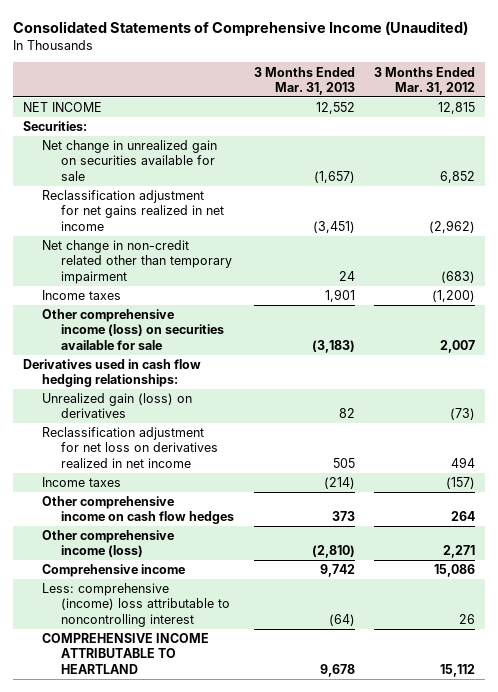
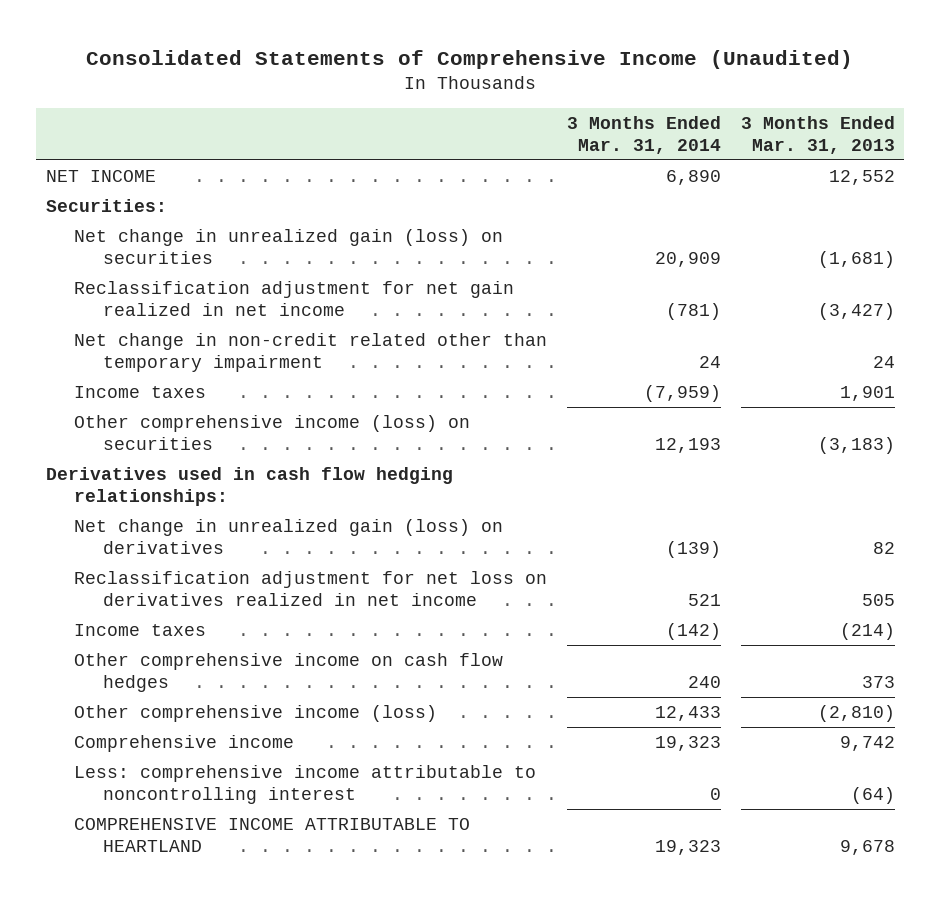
[374,66,476,95] 3 Months Ended Mar. 31, 2012 -> none
none -> [567,115,722,154] 3 Months Ended Mar. 31, 2014
[41,140,217,181] Net change in unrealized gain on securities available for sale -> [74,229,504,265] Net change in unrealized gain (loss) on securities
[313,170,355,183] (1,657) -> [817,251,895,269] (1,681)
[41,190,225,231] Reclassification adjustment for net gains realized in net income -> [74,281,515,317] Reclassification adjustment for net gain realized in net income
[312,220,355,233] (3,451) -> [817,303,895,321] (3,427)
[41,309,225,350] Other comprehensive income (loss) on securities available for sale -> [74,415,471,451] Other comprehensive income (loss) on securities
[41,393,192,419] Unrealized gain (loss) on derivatives -> [74,519,504,555] Net change in unrealized gain (loss) on derivatives
[41,583,231,627] Less: comprehensive (income) loss attributable to noncontrolling interest -> [74,765,537,805] Less: comprehensive income attributable to noncontrolling interest

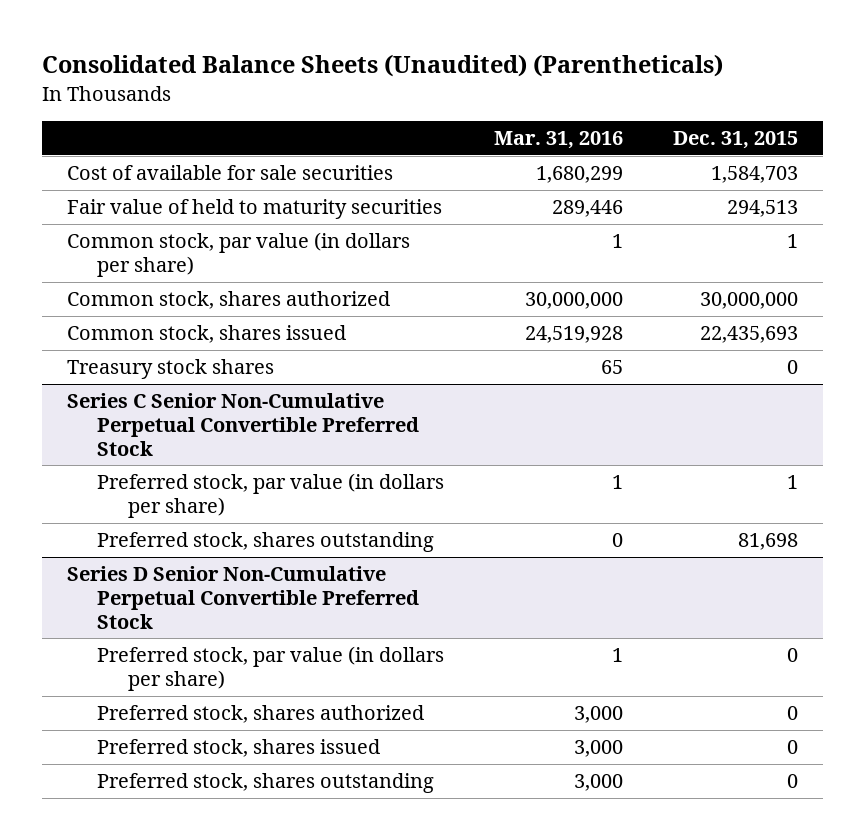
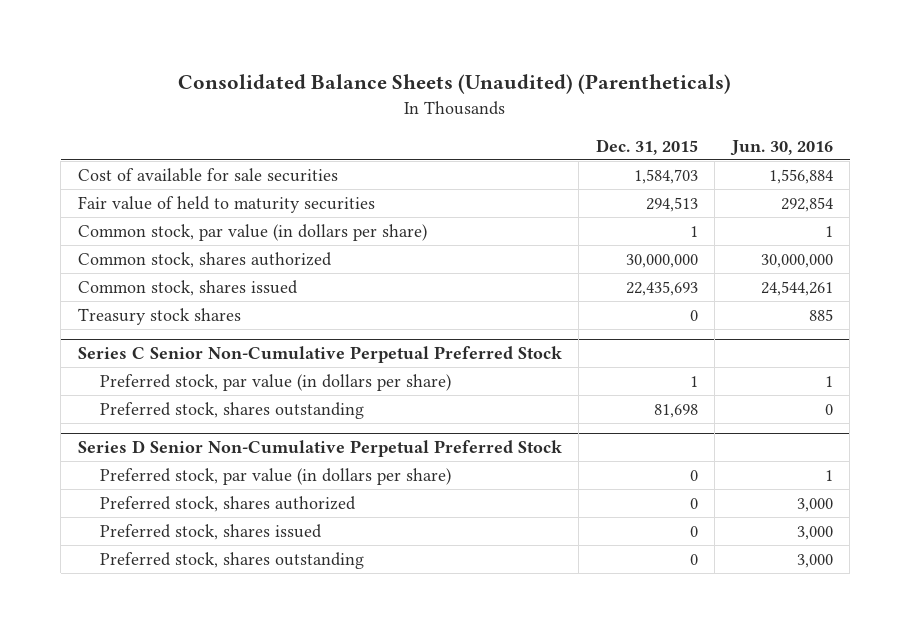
[494,131,624,150] Mar. 31, 2016 -> none
none -> [729,139,833,156] Jun. 30, 2016
[66,393,420,456] Series C Senior Non-Cumulative Perpetual Convertible Preferred Stock -> [77,346,562,364] Series C Senior Non-Cumulative Perpetual Preferred Stock
[66,566,420,629] Series D Senior Non-Cumulative Perpetual Convertible Preferred Stock -> [77,440,562,458] Series D Senior Non-Cumulative Perpetual Preferred Stock

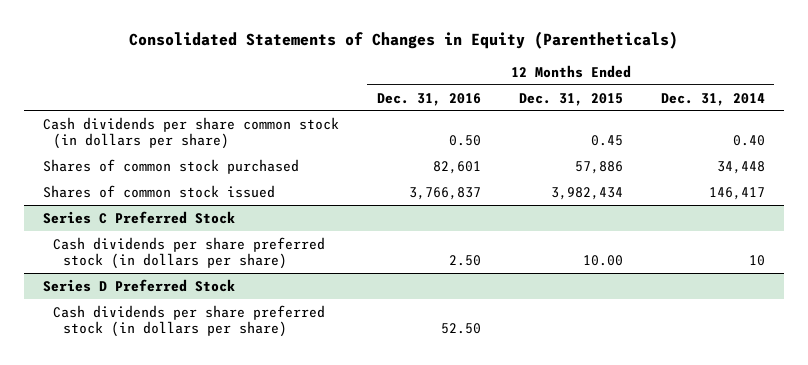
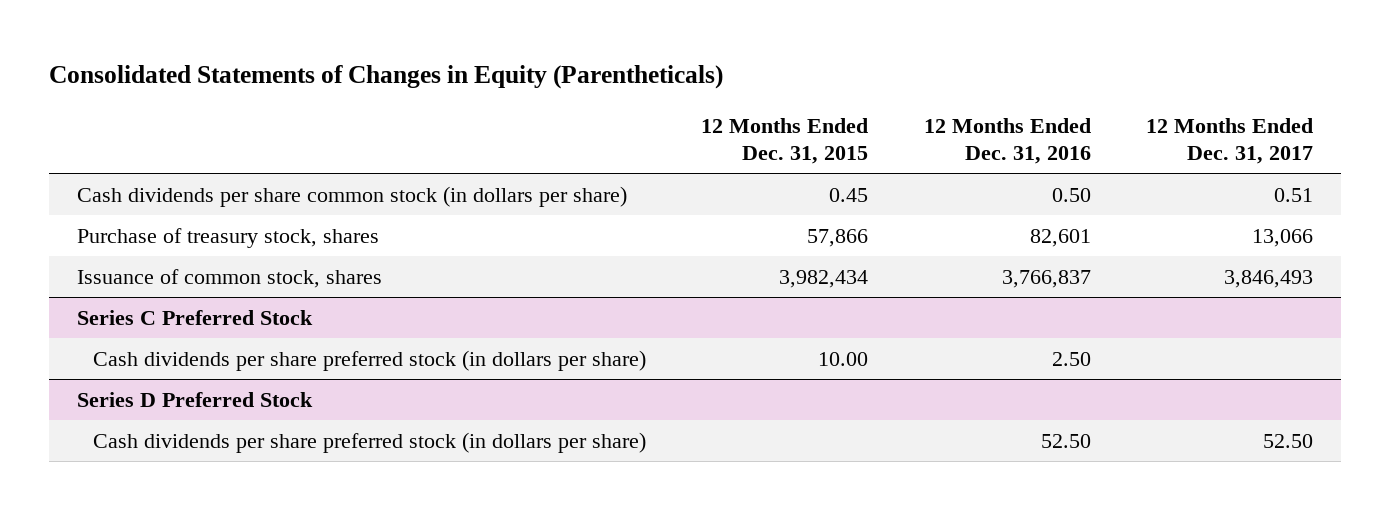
[660,92,765,106] Dec. 31, 2014 -> none
none -> [1146,117,1314,164] 12 Months Ended Dec. 31, 2017
[42,158,299,174] Shares of common stock purchased -> [76,227,379,248] Purchase of treasury stock, shares
[574,160,623,174] 57,886 -> [807,228,869,247] 57,866
[42,184,275,198] Shares of common stock issued -> [76,268,382,288] Issuance of common stock, shares

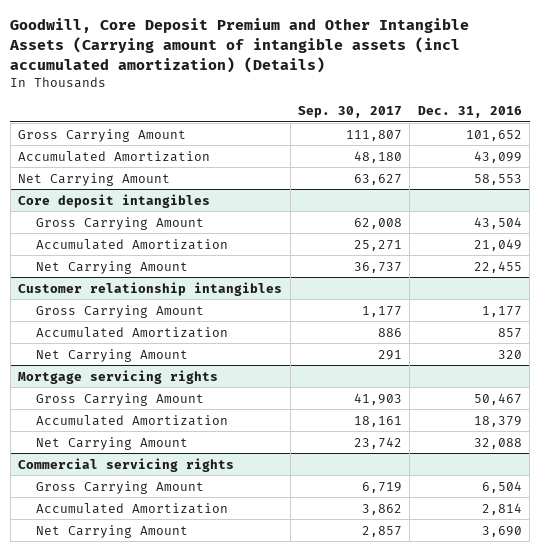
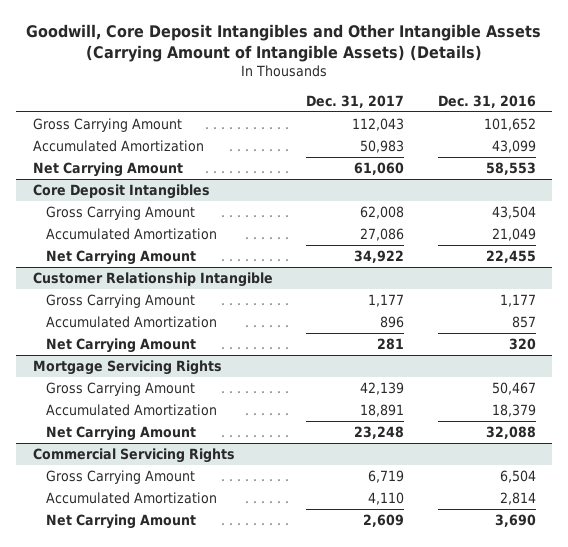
[9,18,470,73] Goodwill, Core Deposit Premium and Other Intangible Assets (Carrying amount of intangible assets (incl accumulated amortization) (Details) -> [26,23,542,62] Goodwill, Core Deposit Intangibles and Other Intangible Assets (Carrying Amount of Intangible Assets) (Details)
[297,106,402,119] Sep. 30, 2017 -> none
none -> [306,94,405,108] Dec. 31, 2017
[18,193,211,208] Core deposit intangibles -> [32,183,210,199] Core Deposit Intangibles
[18,281,283,296] Customer relationship intangibles -> [32,271,273,287] Customer Relationship Intangible
[18,369,219,384] Mortgage servicing rights -> [32,359,222,375] Mortgage Servicing Rights
[18,457,235,472] Commercial servicing rights -> [32,447,235,463] Commercial Servicing Rights

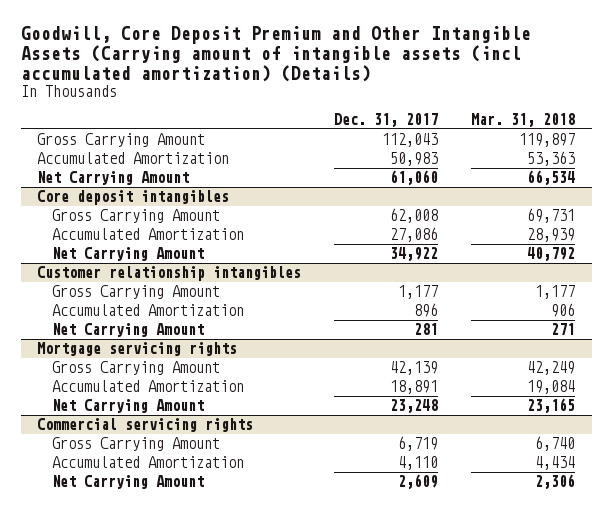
[26,23,542,62] Goodwill, Core Deposit Intangibles and Other Intangible Assets (Carrying Amount of Intangible Assets) (Details) -> [20,26,531,82] Goodwill, Core Deposit Premium and Other Intangible Assets (Carrying amount of intangible assets (incl accumulated amortization) (Details)
[437,94,536,108] Dec. 31, 2016 -> none
none -> [471,112,576,127] Mar. 31, 2018
[32,183,210,199] Core Deposit Intangibles -> [37,190,230,206] Core deposit intangibles
[32,271,273,287] Customer Relationship Intangible -> [37,266,302,282] Customer relationship intangibles
[32,359,222,375] Mortgage Servicing Rights -> [37,342,238,357] Mortgage servicing rights
[32,447,235,463] Commercial Servicing Rights -> [37,418,254,433] Commercial servicing rights

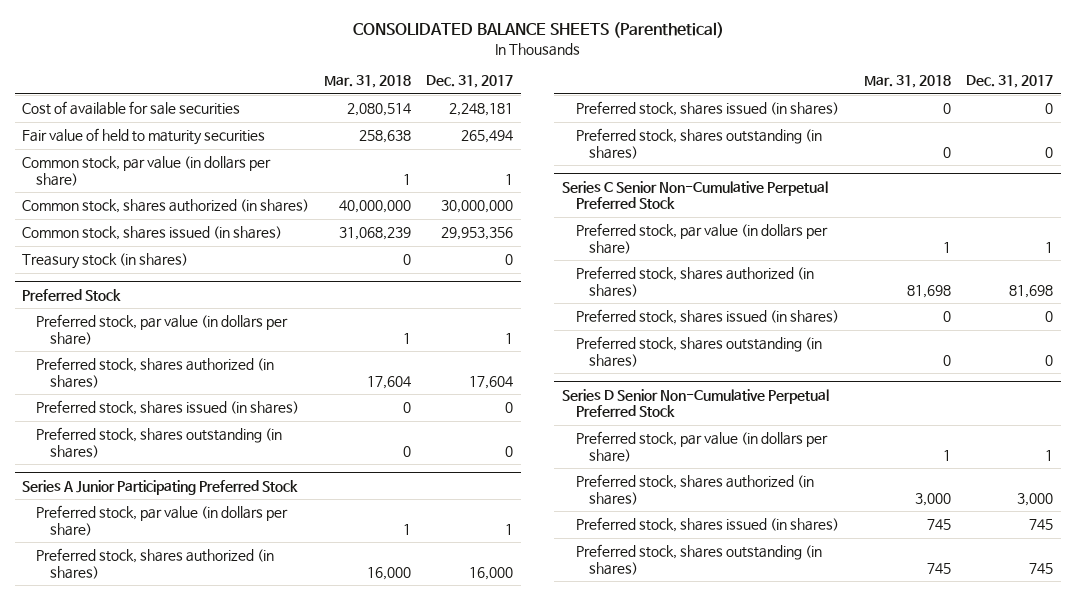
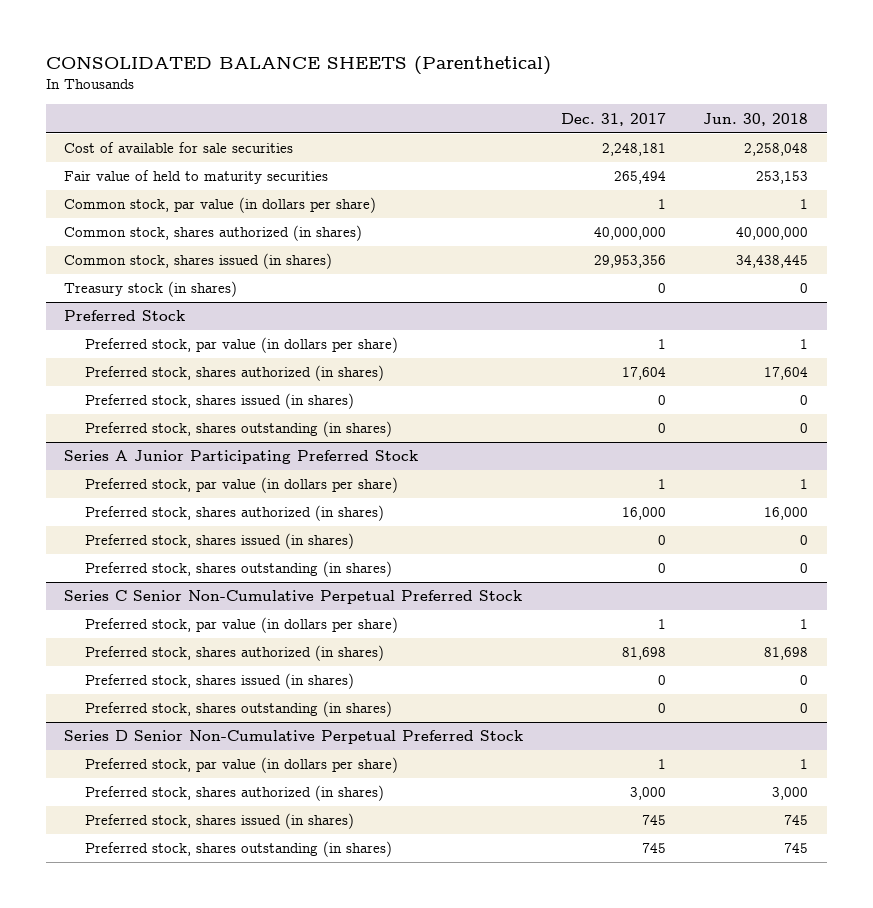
[324,75,412,89] Mar. 31, 2018 -> none
none -> [703,112,809,126] Jun. 30, 2018
[441,200,514,214] 30,000,000 -> [593,227,666,241] 40,000,000

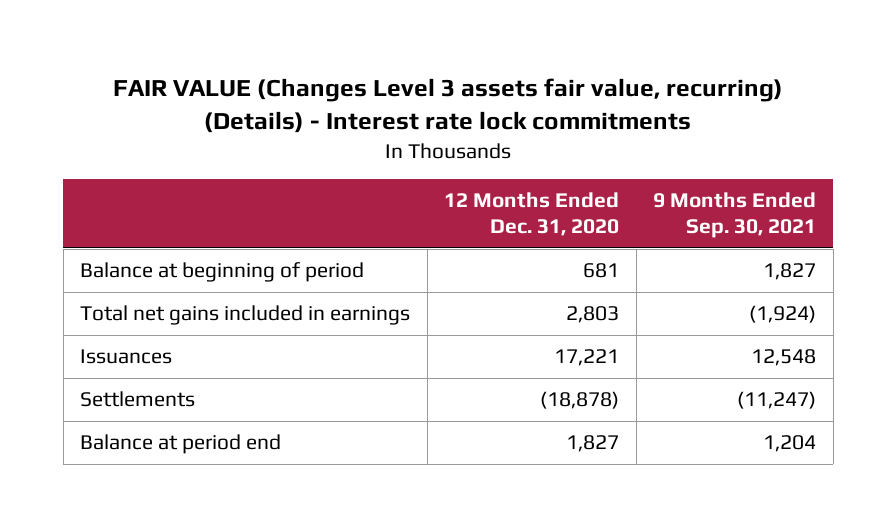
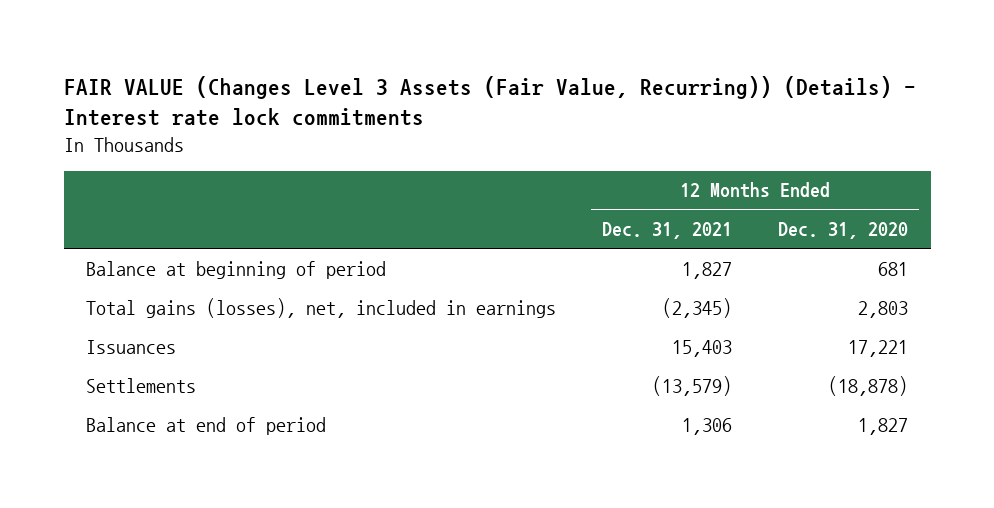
[113,78,784,134] FAIR VALUE (Changes Level 3 assets fair value, recurring) (Details) - Interest rate lock commitments -> [63,76,916,127] FAIR VALUE (Changes Level 3 Assets (Fair Value, Recurring)) (Details) - Interest rate lock commitments
[653,192,817,239] 9 Months Ended Sep. 30, 2021 -> none
none -> [602,221,733,239] Dec. 31, 2021
[80,305,411,326] Total net gains included in earnings -> [86,297,557,318] Total gains (losses), net, included in earnings
[80,434,282,455] Balance at period end -> [86,416,327,435] Balance at end of period

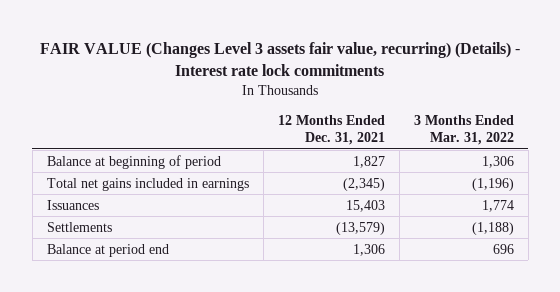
[63,76,916,127] FAIR VALUE (Changes Level 3 Assets (Fair Value, Recurring)) (Details) - Interest rate lock commitments -> [40,42,521,77] FAIR VALUE (Changes Level 3 assets fair value, recurring) (Details) - Interest rate lock commitments
[777,221,908,239] Dec. 31, 2020 -> none
none -> [413,114,514,146] 3 Months Ended Mar. 31, 2022
[86,297,557,318] Total gains (losses), net, included in earnings -> [46,177,249,191] Total net gains included in earnings
[86,416,327,435] Balance at end of period -> [46,243,169,257] Balance at period end

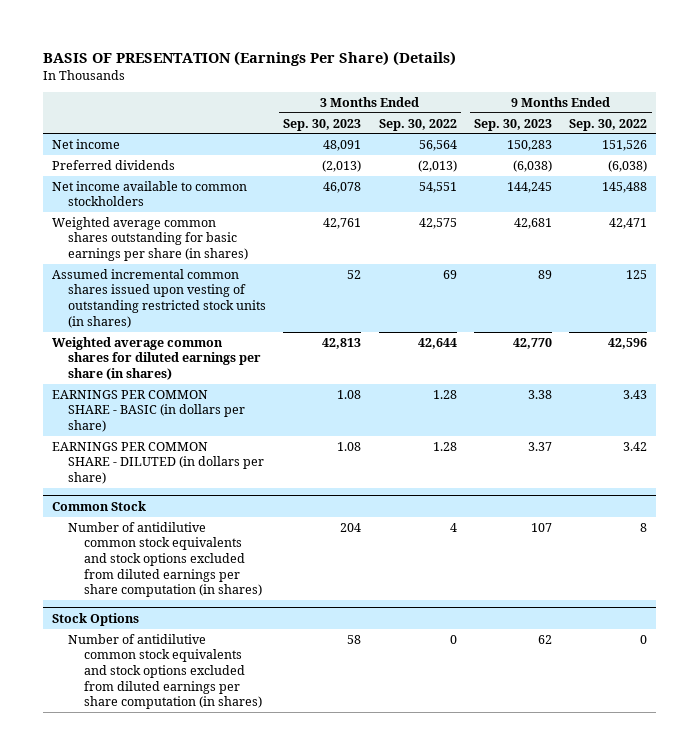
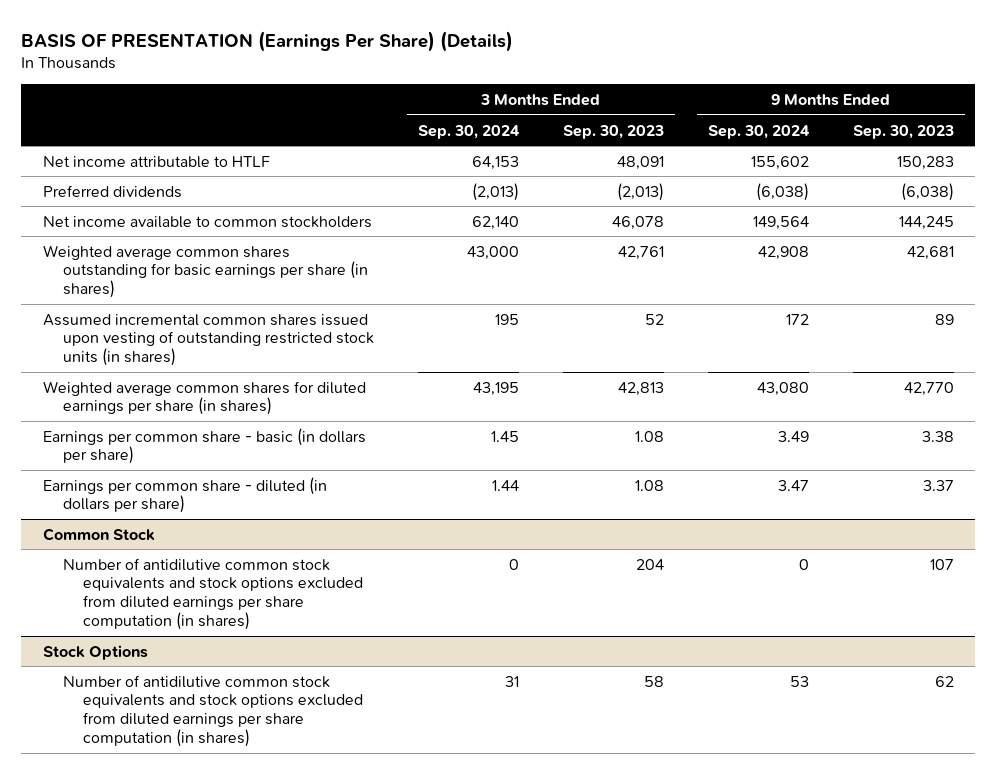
[378,118,457,131] Sep. 30, 2022 -> none
[569,118,648,131] Sep. 30, 2022 -> none
none -> [418,124,521,139] Sep. 30, 2024
none -> [707,124,810,139] Sep. 30, 2024
[52,138,121,149] Net income -> [43,155,271,168] Net income attributable to HTLF
[52,389,245,433] EARNINGS PER COMMON SHARE - BASIC (in dollars per share) -> [43,427,367,465] Earnings per common share - basic (in dollars per share)
[52,441,264,485] EARNINGS PER COMMON SHARE - DILUTED (in dollars per share) -> [43,476,328,514] Earnings per common share - diluted (in dollars per share)

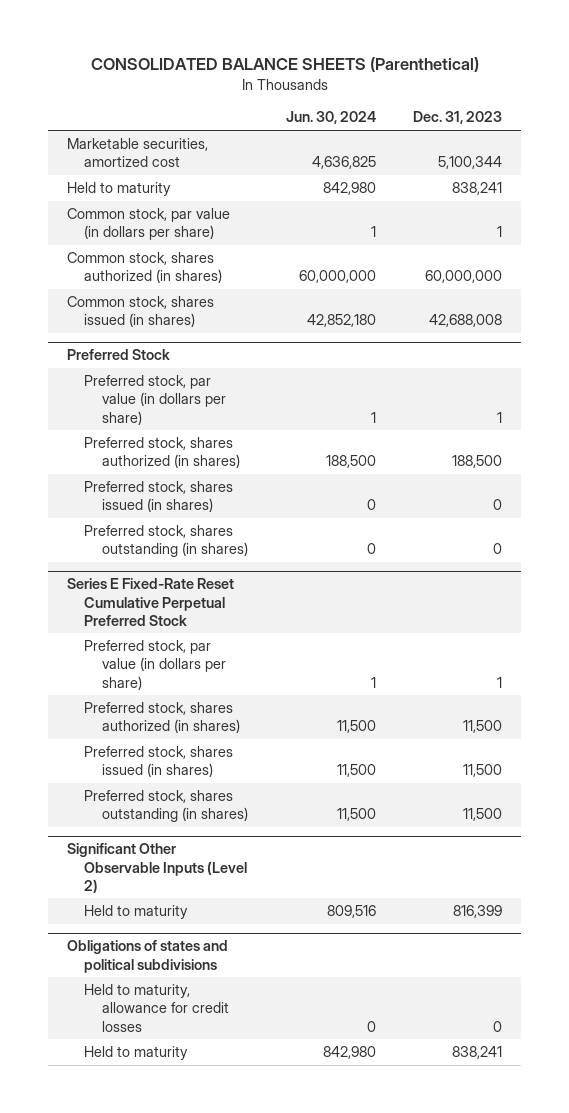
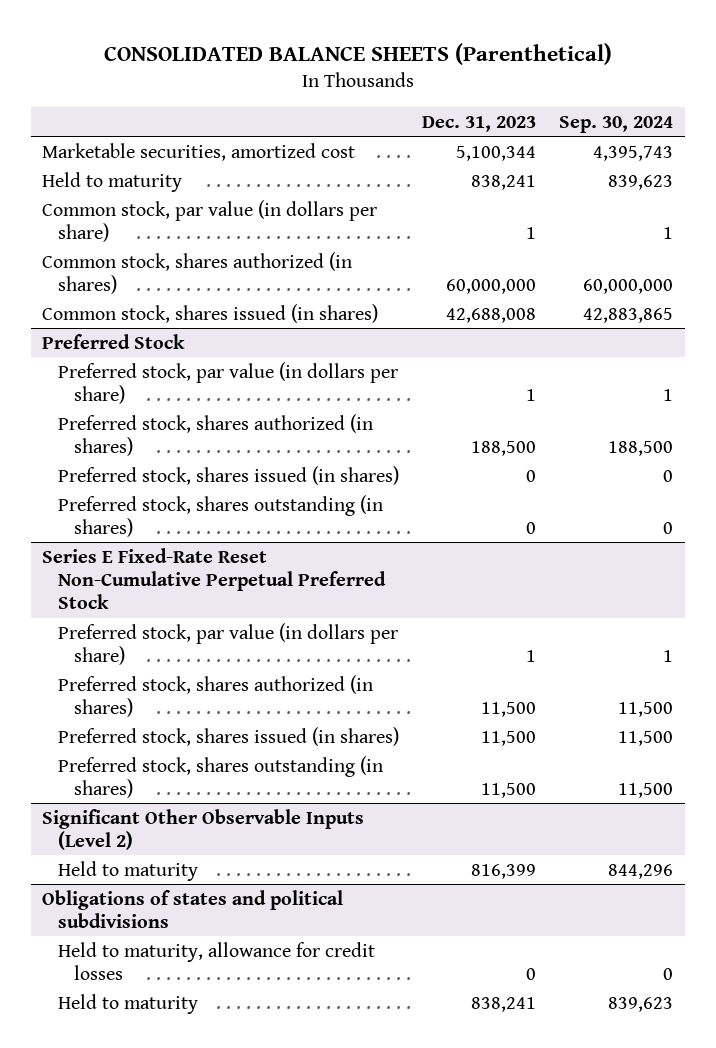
[285,111,376,125] Jun. 30, 2024 -> none
none -> [559,115,674,133] Sep. 30, 2024
[66,578,234,626] Series E Fixed-Rate Reset Cumulative Perpetual Preferred Stock -> [42,547,387,609] Series E Fixed-Rate Reset Non-Cumulative Perpetual Preferred Stock

